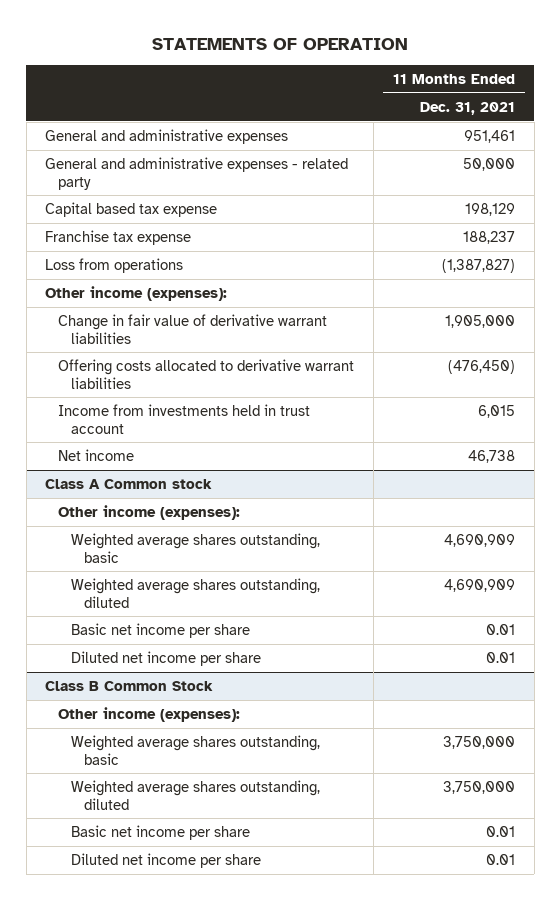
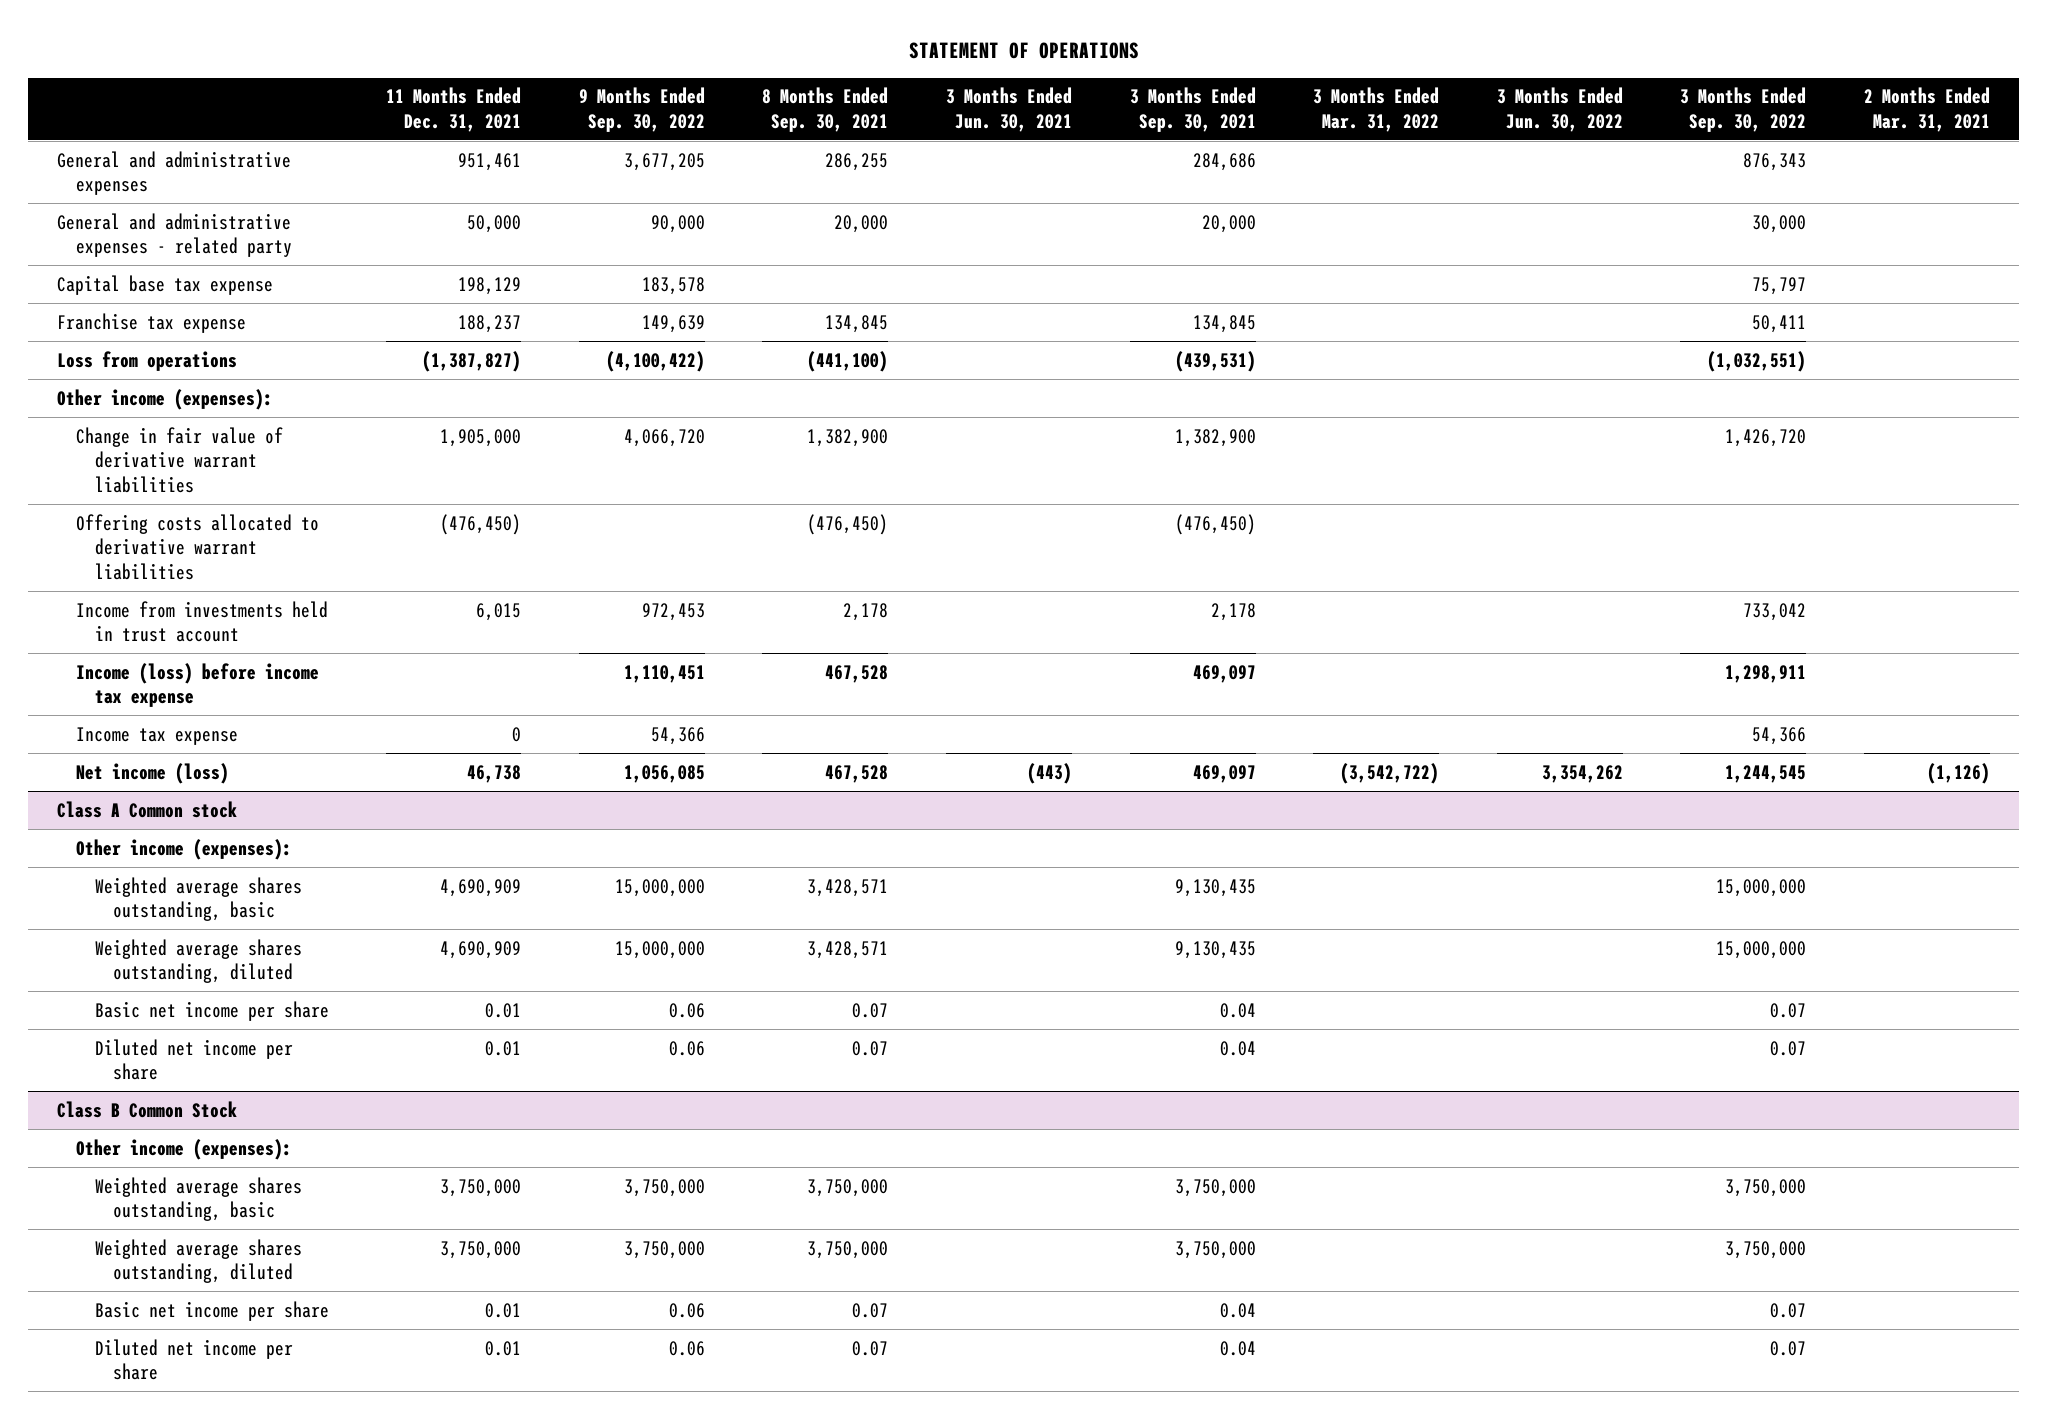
[152,37,409,50] STATEMENTS OF OPERATION -> [908,42,1139,60] STATEMENT OF OPERATIONS
none -> [578,87,705,132] 9 Months Ended Sep. 30, 2022
none -> [762,87,889,132] 8 Months Ended Sep. 30, 2021
none -> [946,87,1073,132] 3 Months Ended Jun. 30, 2021
none -> [1129,87,1256,132] 3 Months Ended Sep. 30, 2021
none -> [1313,87,1440,132] 3 Months Ended Mar. 31, 2022
none -> [1496,87,1623,132] 3 Months Ended Jun. 30, 2022
none -> [1680,87,1807,132] 3 Months Ended Sep. 30, 2022
none -> [1864,87,1991,132] 2 Months Ended Mar. 31, 2021
[45,202,218,218] Capital based tax expense -> [57,274,274,295] Capital base tax expense
none -> [75,662,319,708] Income (loss) before income tax expense
none -> [75,726,238,745] Income tax expense
[58,449,135,462] Net income -> [75,762,229,784] Net income (loss)

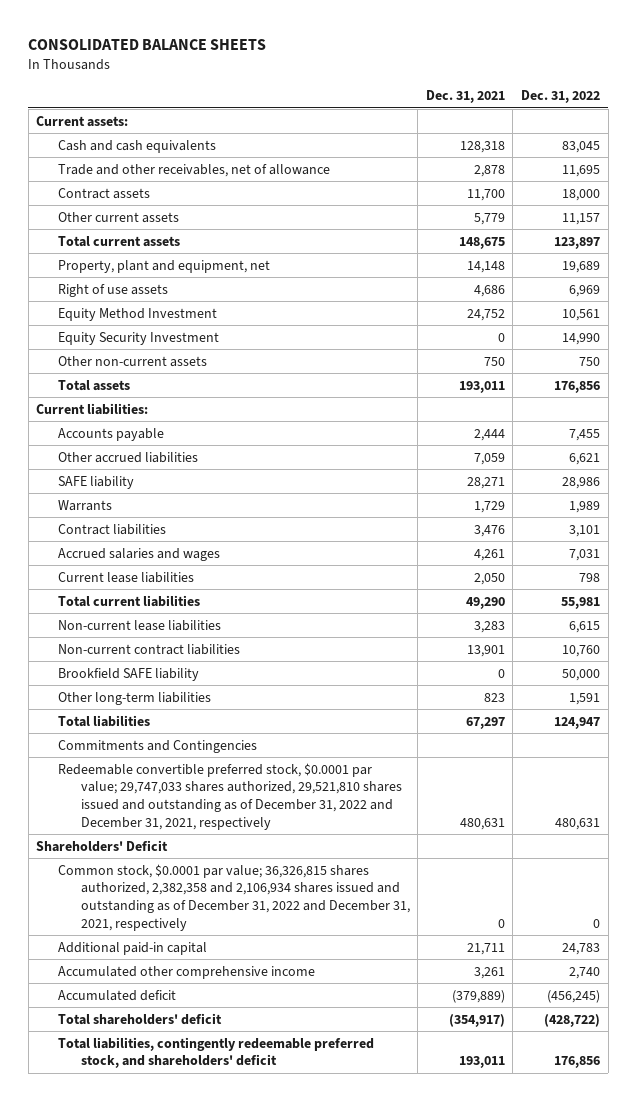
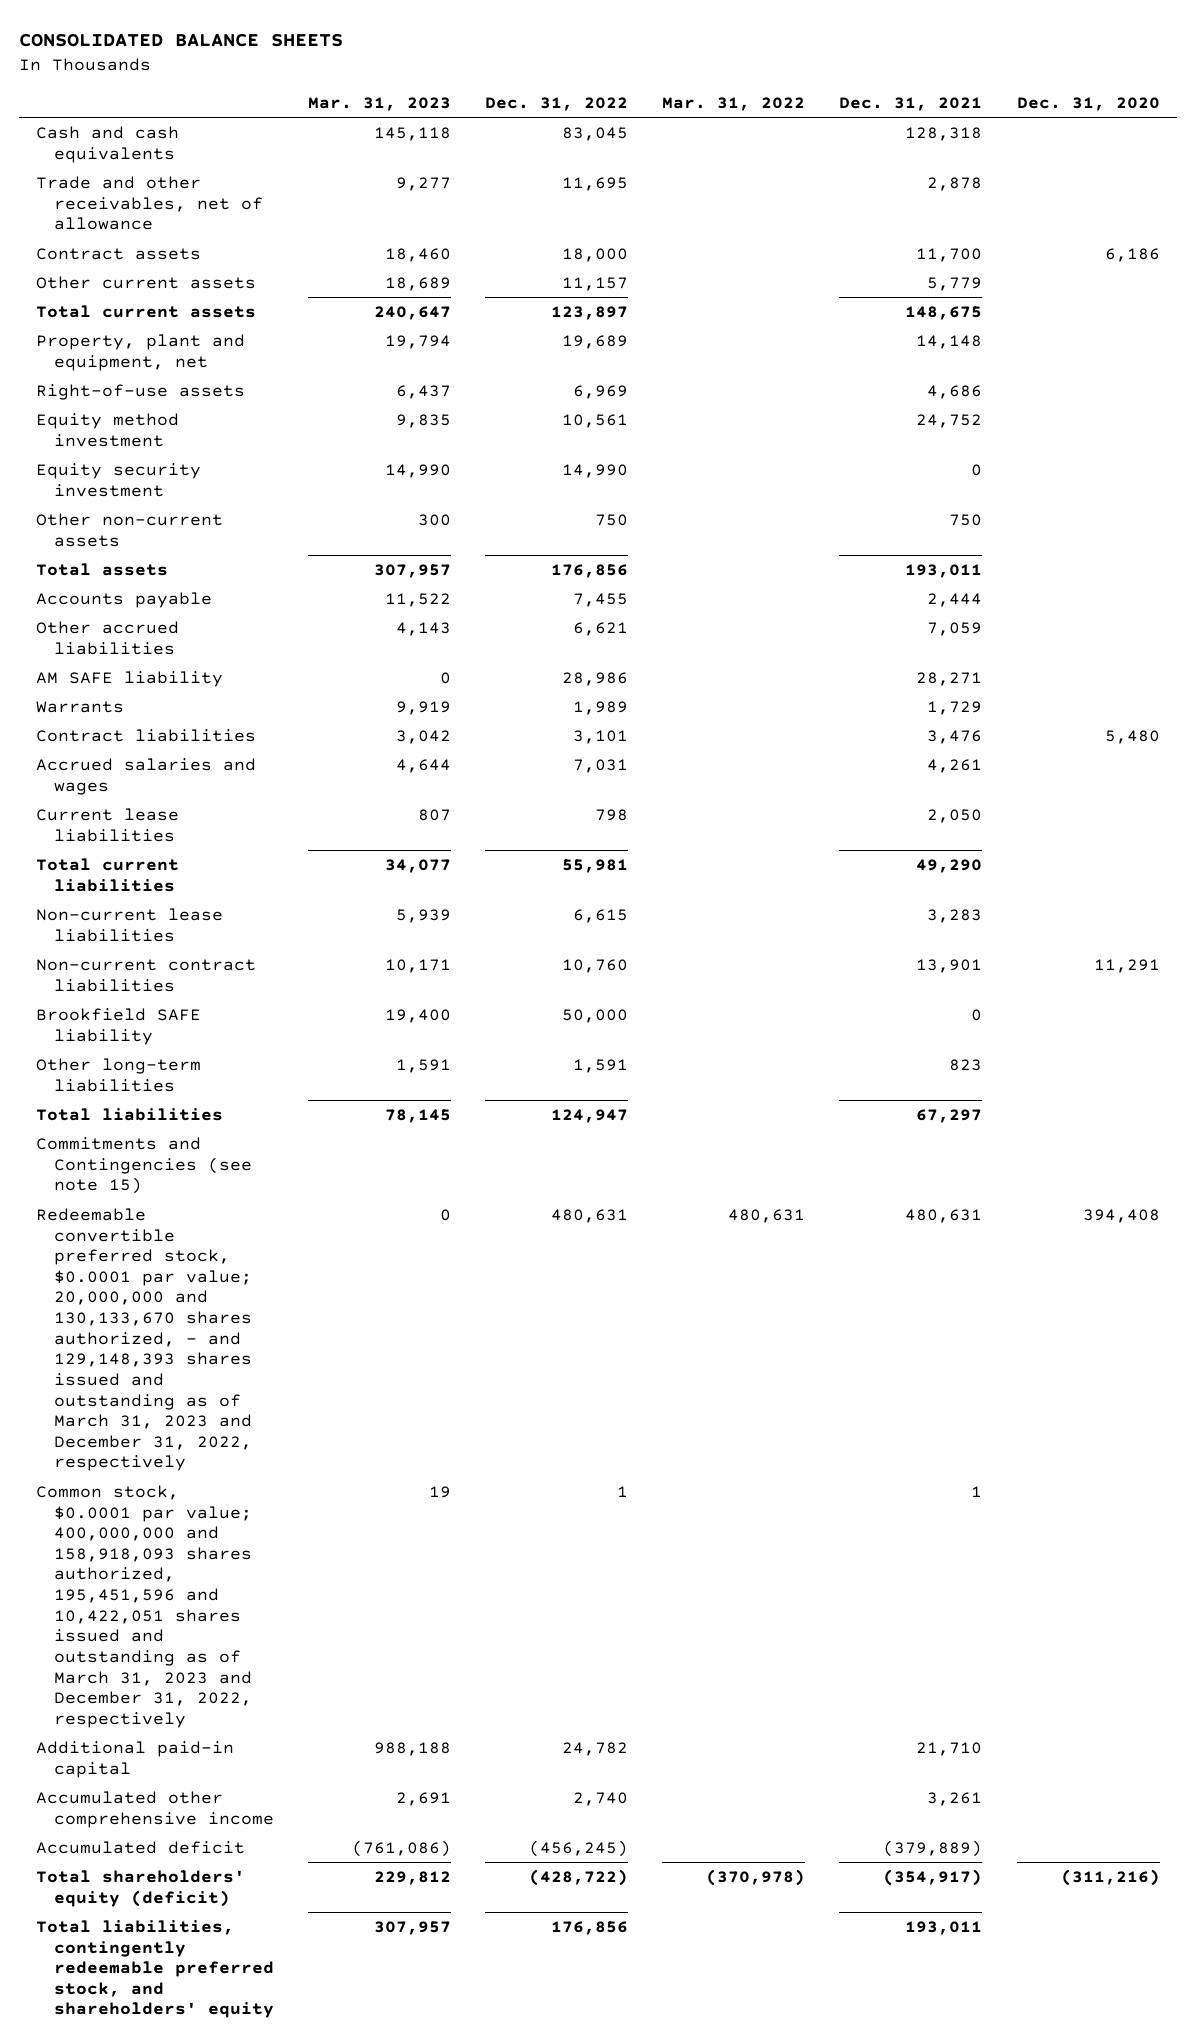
none -> [307,96,451,111] Mar. 31, 2023
none -> [662,96,806,111] Mar. 31, 2022
none -> [1016,96,1160,111] Dec. 31, 2020
[36,115,129,127] Current assets: -> none
[58,283,169,297] Right of use assets -> [35,383,245,400] Right-of-use assets
[58,307,218,321] Equity Method Investment -> [35,412,179,447] Equity method investment
[58,331,220,345] Equity Security Investment -> [35,462,201,497] Equity security investment
[36,402,149,415] Current liabilities: -> none
[58,475,135,489] SAFE liability -> [35,670,223,687] AM SAFE liability
[36,839,169,852] Shareholders' Deficit -> none
[58,739,258,753] Commitments and Contingencies -> [35,1136,252,1195] Commitments and Contingencies (see note 15)
[58,762,402,830] Redeemable convertible preferred stock, $0.0001 par value; 29,747,033 shares authorized, 29,521,810 shares issued and outstanding as of December 31, 2022 and December 31, 2021, respectively -> [35,1207,252,1472] Redeemable convertible preferred stock, $0.0001 par value; 20,000,000 and 130,133,670 shares authorized, - and 129,148,393 shares issued and outstanding as of March 31, 2023 and December 31, 2022, respectively
[58,863,410,931] Common stock, $0.0001 par value; 36,326,815 shares authorized, 2,382,358 and 2,106,934 shares issued and outstanding as of December 31, 2022 and December 31, 2021, respectively -> [35,1484,252,1728] Common stock, $0.0001 par value; 400,000,000 and 158,918,093 shares authorized, 195,451,596 and 10,422,051 shares issued and outstanding as of March 31, 2023 and December 31, 2022, respectively
[497,918,505,928] 0 -> [971,1485,983,1497] 1
[593,918,601,928] 0 -> [616,1485,628,1497] 1
[466,942,505,955] 21,711 -> [916,1741,983,1756] 21,710
[562,942,601,955] 24,783 -> [561,1741,628,1756] 24,782
[58,1012,223,1025] Total shareholders' deficit -> [35,1869,245,1907] Total shareholders' equity (deficit)
[58,1036,375,1069] Total liabilities, contingently redeemable preferred stock, and shareholders' deficit -> [35,1919,274,2019] Total liabilities, contingently redeemable preferred stock, and shareholders' equity

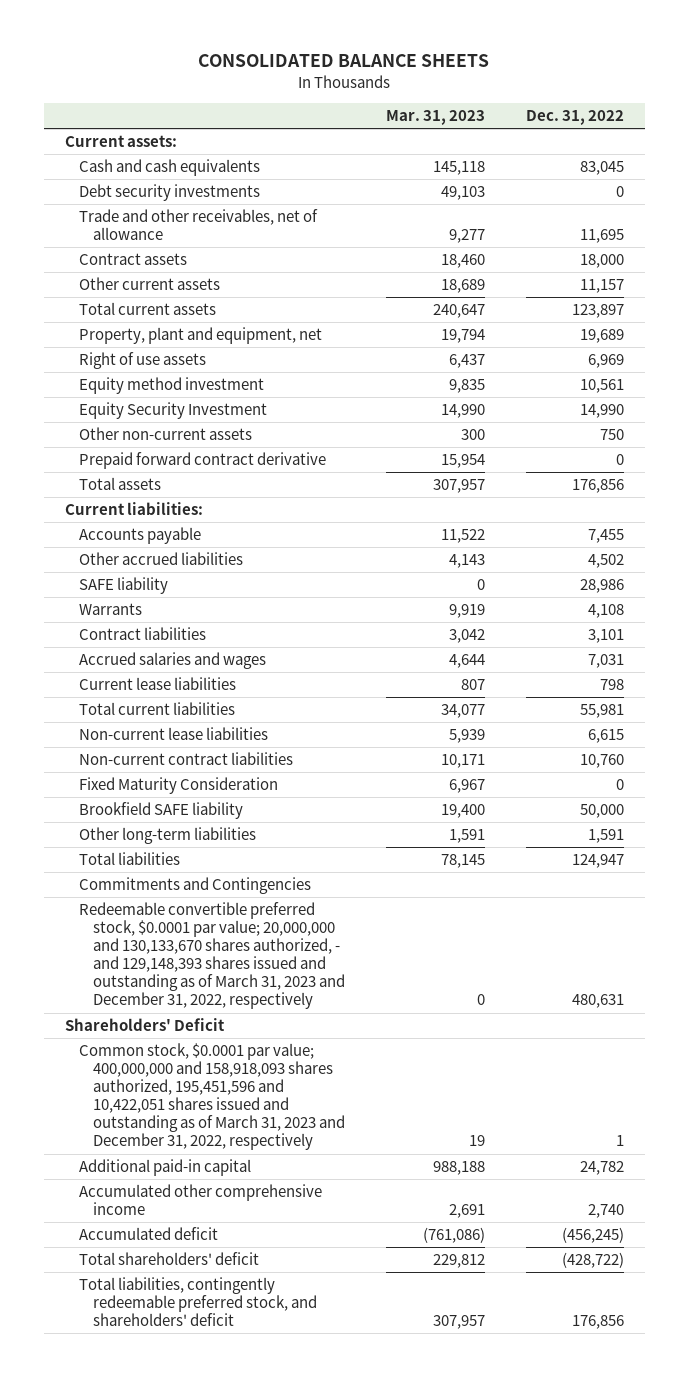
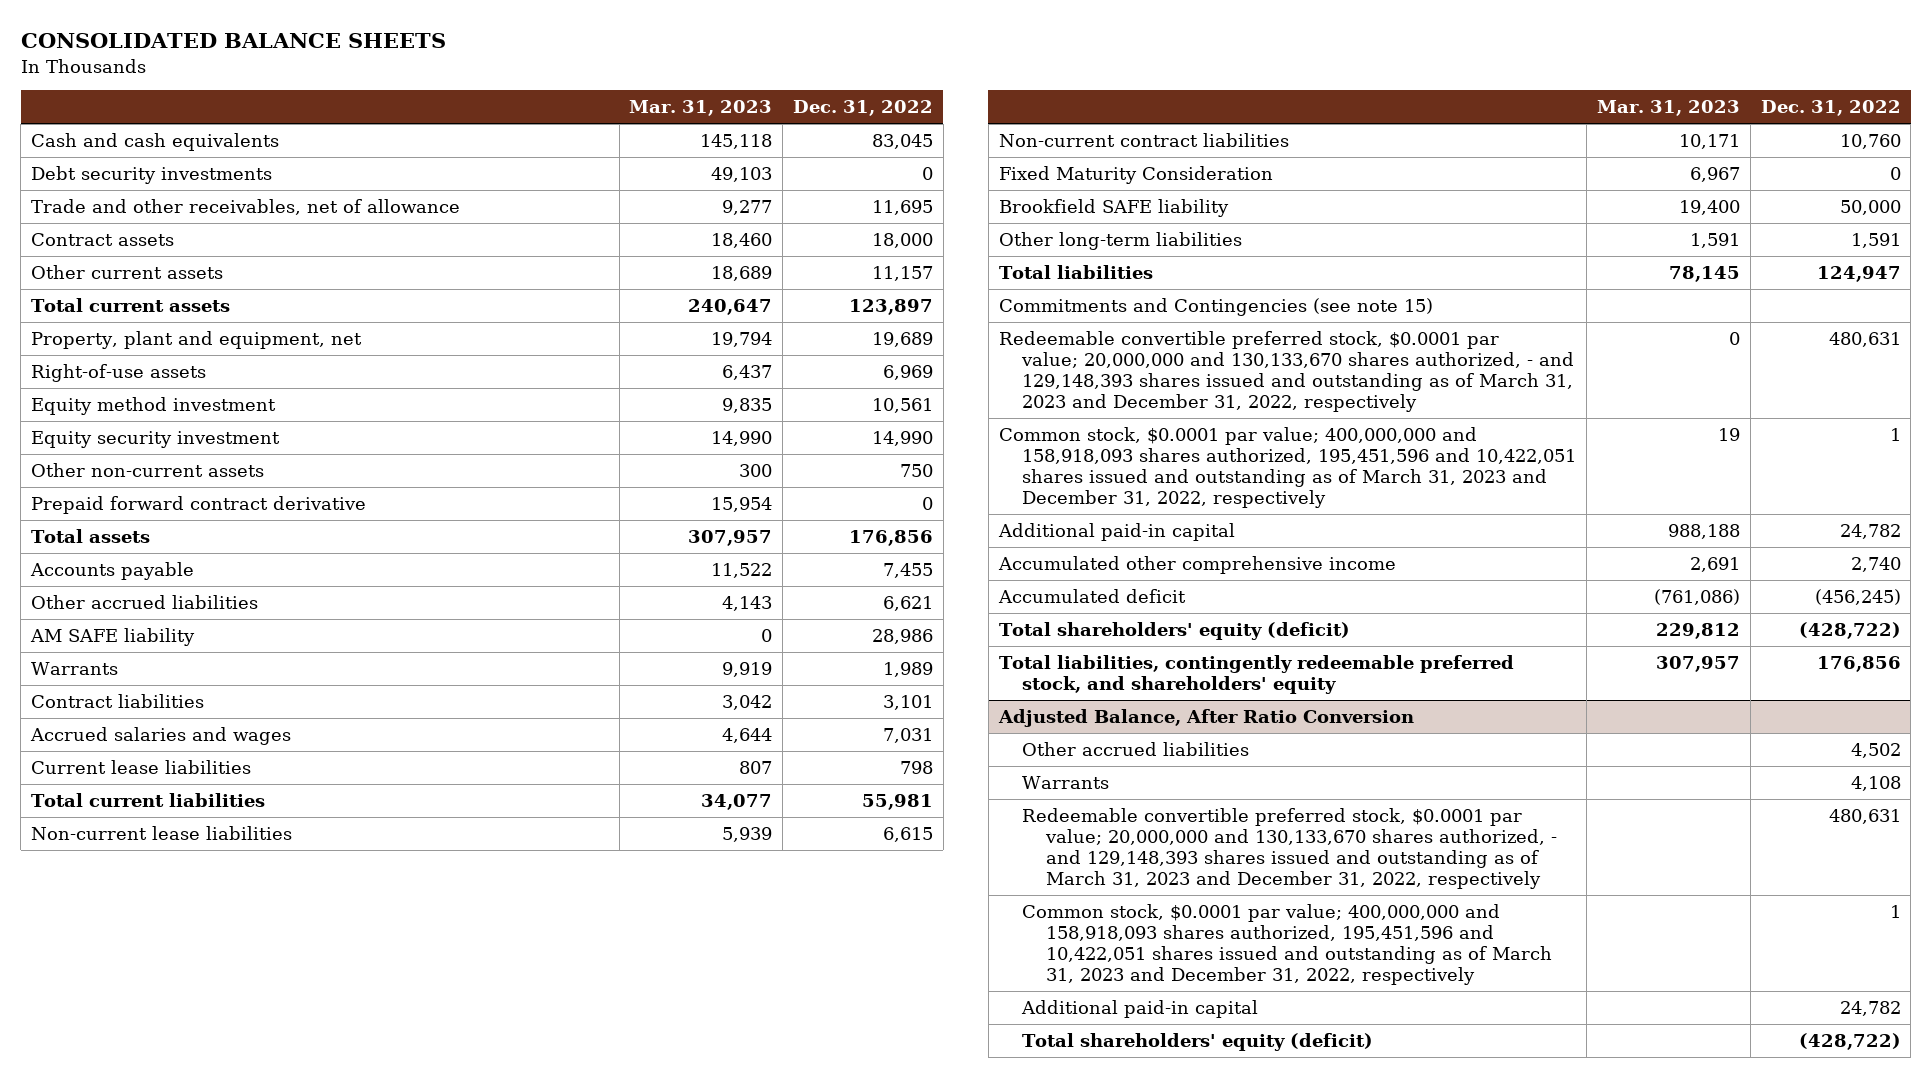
[64,135,177,148] Current assets: -> none
[78,352,206,370] Right of use assets -> [31,363,207,382] Right-of-use assets
[78,402,267,420] Equity Security Investment -> [31,430,281,448] Equity security investment
[64,502,203,516] Current liabilities: -> none
[588,554,625,569] 4,502 -> [883,595,934,611] 6,621
[78,577,168,595] SAFE liability -> [30,627,196,646] AM SAFE liability
[588,604,625,619] 4,108 -> [883,661,934,677] 1,989
[78,877,311,895] Commitments and Contingencies -> [998,297,1433,316] Commitments and Contingencies (see note 15)
[64,1018,225,1032] Shareholders' Deficit -> none
[78,1252,259,1266] Total shareholders' deficit -> [998,621,1350,640] Total shareholders' equity (deficit)
[78,1277,318,1327] Total liabilities, contingently redeemable preferred stock, and shareholders' deficit -> [998,654,1514,694] Total liabilities, contingently redeemable preferred stock, and shareholders' equity
none -> [997,708,1414,727] Adjusted Balance, After Ratio Conversion
none -> [1022,741,1250,756] Other accrued liabilities
none -> [1022,775,1110,789] Warrants
none -> [1022,807,1557,890] Redeemable convertible preferred stock, $0.0001 par value; 20,000,000 and 130,133,670 shares authorized, - and 129,148,393 shares issued and outstanding as of March 31, 2023 and December 31, 2022, respectively
none -> [1022,903,1552,986] Common stock, $0.0001 par value; 400,000,000 and 158,918,093 shares authorized, 195,451,596 and 10,422,051 shares issued and outstanding as of March 31, 2023 and December 31, 2022, respectively
none -> [1021,999,1259,1018] Additional paid-in capital
none -> [1022,1032,1374,1051] Total shareholders' equity (deficit)

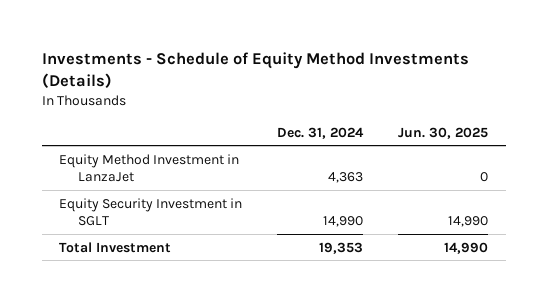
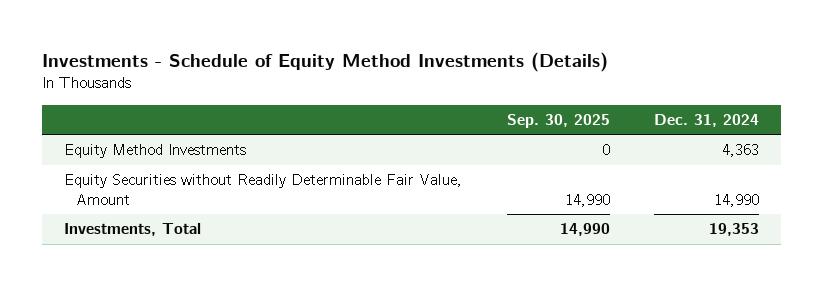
[398,126,489,139] Jun. 30, 2025 -> none
none -> [506,113,610,128] Sep. 30, 2025
[59,153,240,183] Equity Method Investment in LanzaJet -> [64,144,247,159] Equity Method Investments
[59,197,243,227] Equity Security Investment in SGLT -> [64,174,463,205] Equity Securities without Readily Determinable Fair Value, Amount
[59,241,172,253] Total Investment -> [64,223,202,237] Investments, Total

